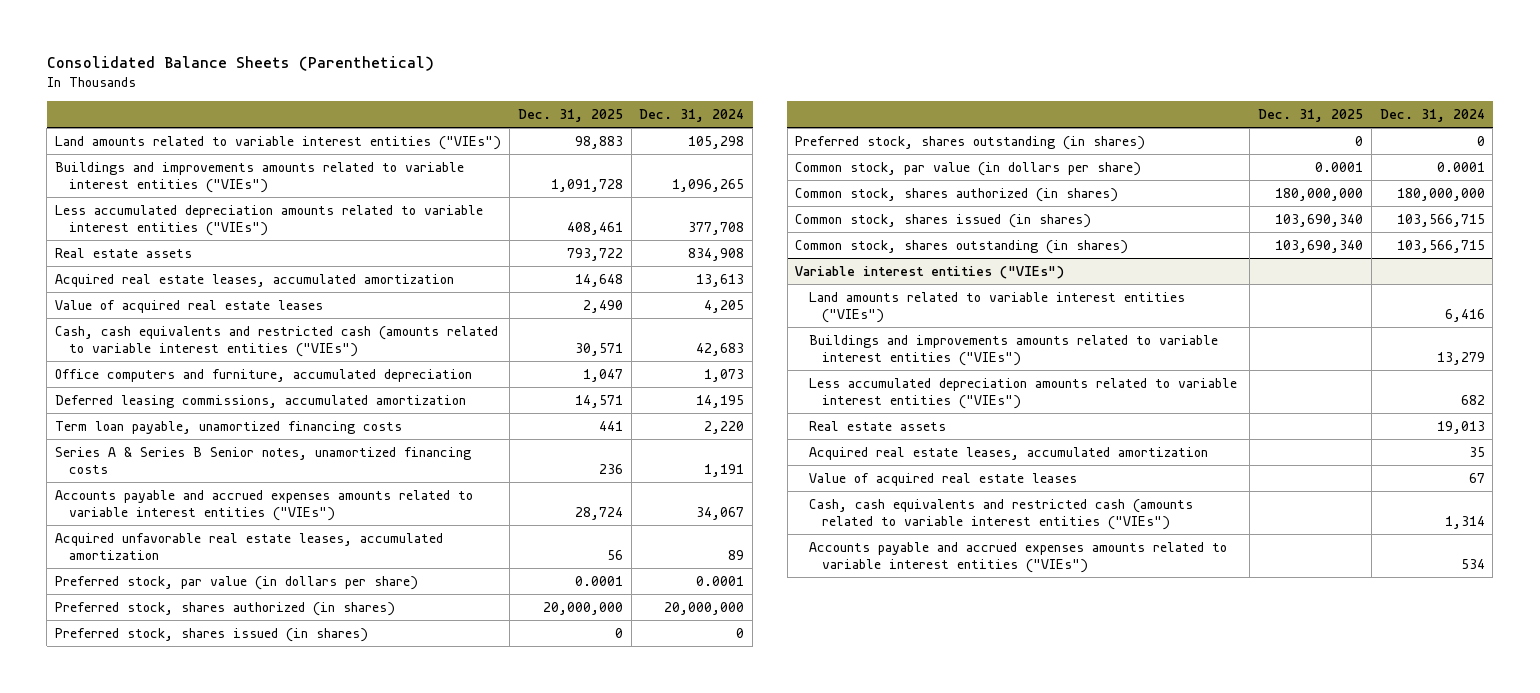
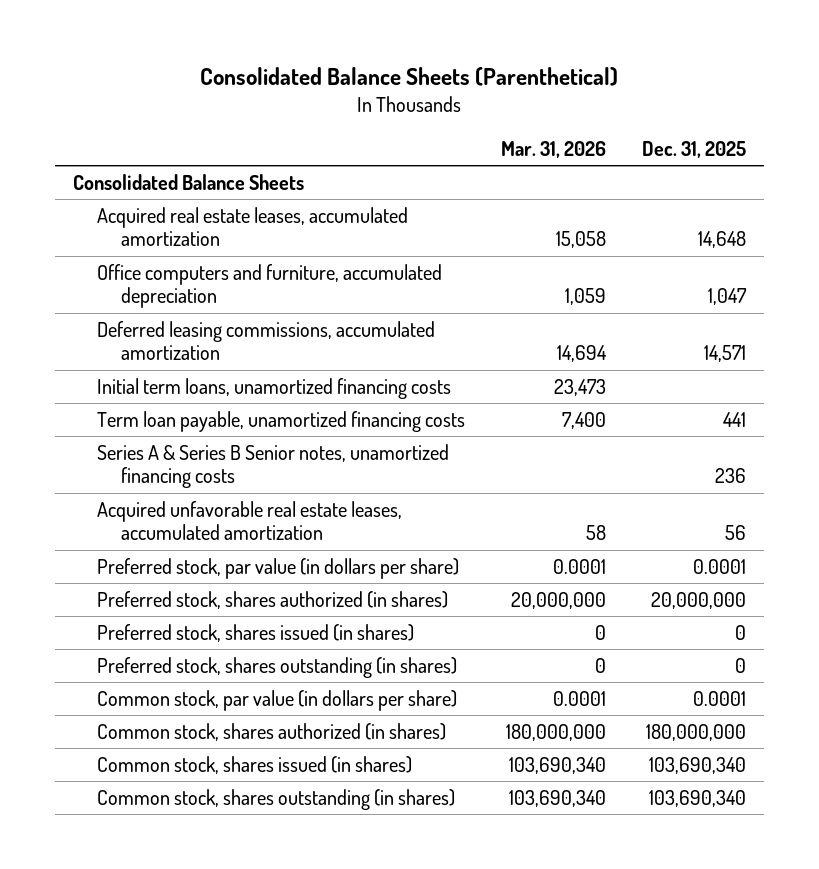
[639,108,745,122] Dec. 31, 2024 -> none
none -> [501,141,607,159] Mar. 31, 2026
[55,135,502,150] Land amounts related to variable interest entities ("VIEs") -> none
[55,161,465,193] Buildings and improvements amounts related to variable interest entities ("VIEs") -> none
[55,204,484,236] Less accumulated depreciation amounts related to variable interest entities ("VIEs") -> none
[55,247,193,258] Real estate assets -> none
none -> [72,173,304,190] Consolidated Balance Sheets
[55,299,324,313] Value of acquired real estate leases -> none
[55,325,499,357] Cash, cash equivalents and restricted cash (amounts related to variable interest entities ("VIEs") -> none
none -> [97,377,452,399] Initial term loans, unamortized financing costs
[55,489,474,521] Accounts payable and accrued expenses amounts related to variable interest entities ("VIEs") -> none
[795,265,1065,279] Variable interest entities ("VIEs") -> none
[808,291,1185,323] Land amounts related to variable interest entities ("VIEs") -> none
[808,334,1218,366] Buildings and improvements amounts related to variable interest entities ("VIEs") -> none
[808,377,1237,409] Less accumulated depreciation amounts related to variable interest entities ("VIEs") -> none
[808,420,946,431] Real estate assets -> none
[808,446,1208,460] Acquired real estate leases, accumulated amortization -> none
[808,472,1077,486] Value of acquired real estate leases -> none
[808,498,1193,530] Cash, cash equivalents and restricted cash (amounts related to variable interest entities ("VIEs") -> none
[808,541,1227,573] Accounts payable and accrued expenses amounts related to variable interest entities ("VIEs") -> none

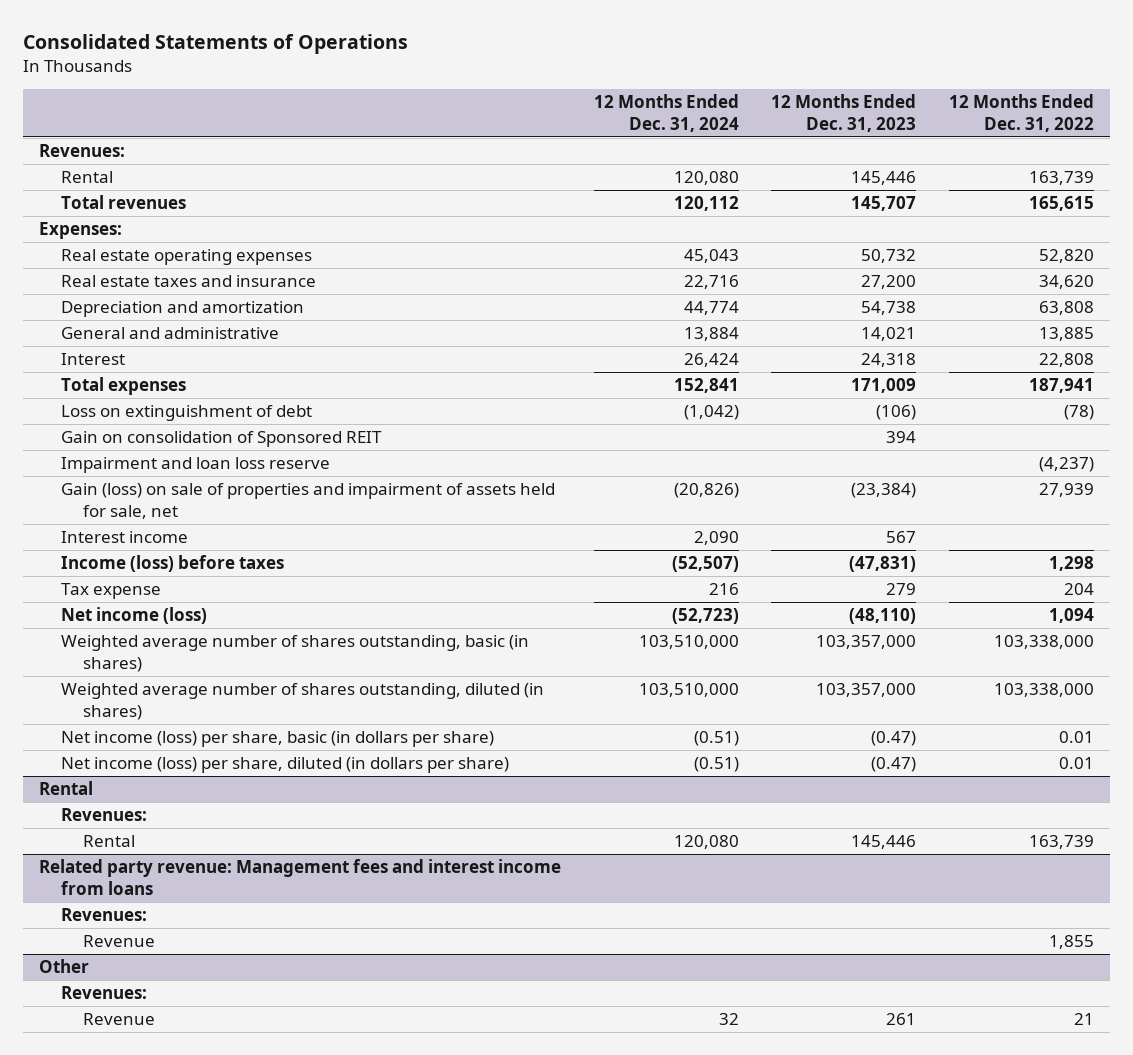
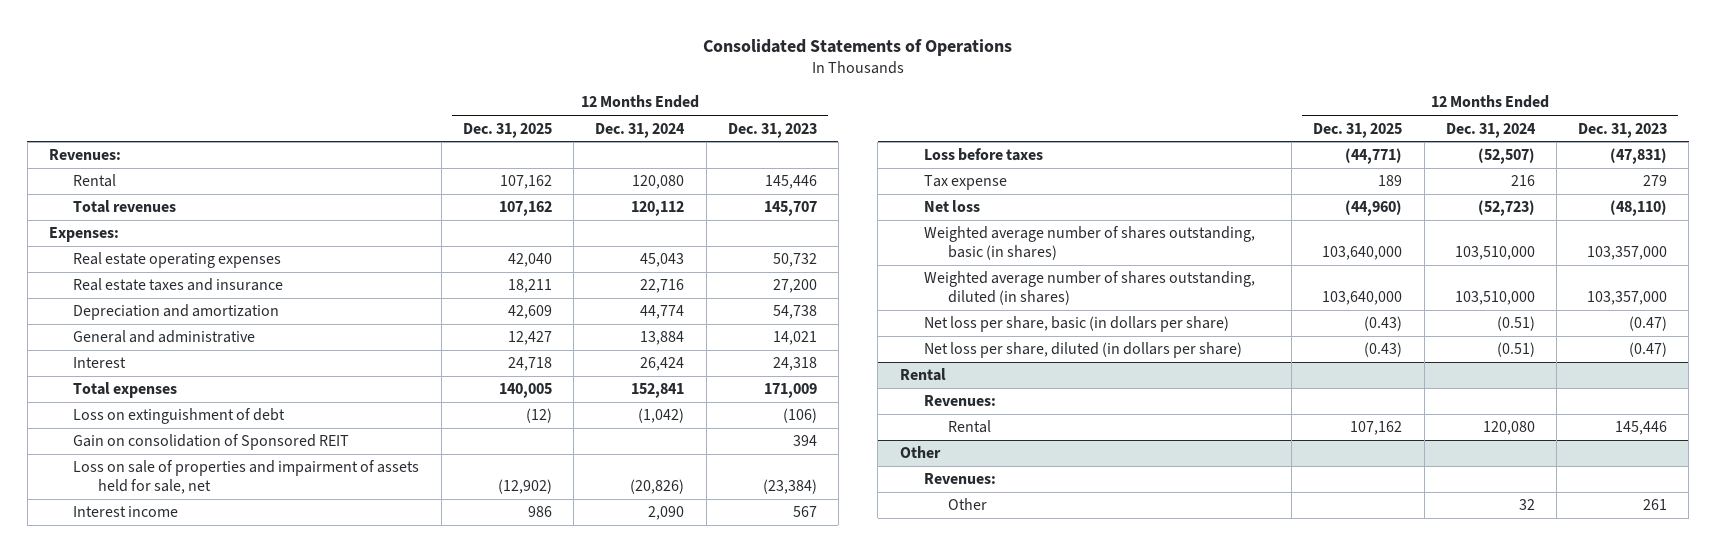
[948,94,1094,132] 12 Months Ended Dec. 31, 2022 -> none
none -> [462,122,552,138] Dec. 31, 2025
[61,457,331,474] Impairment and loan loss reserve -> none
[61,483,556,519] Gain (loss) on sale of properties and impairment of assets held for sale, net -> [73,460,420,495] Loss on sale of properties and impairment of assets held for sale, net
[61,555,285,573] Income (loss) before taxes -> [923,148,1043,162] Loss before taxes
[61,607,208,625] Net income (loss) -> [923,200,980,213] Net loss
[61,731,495,748] Net income (loss) per share, basic (in dollars per share) -> [923,316,1229,333] Net loss per share, basic (in dollars per share)
[61,757,510,774] Net income (loss) per share, diluted (in dollars per share) -> [923,342,1242,359] Net loss per share, diluted (in dollars per share)
[39,859,562,895] Related party revenue: Management fees and interest income from loans -> none
[61,908,148,922] Revenues: -> none
[82,935,155,948] Revenue -> none
[82,1013,155,1026] Revenue -> [948,498,988,511] Other

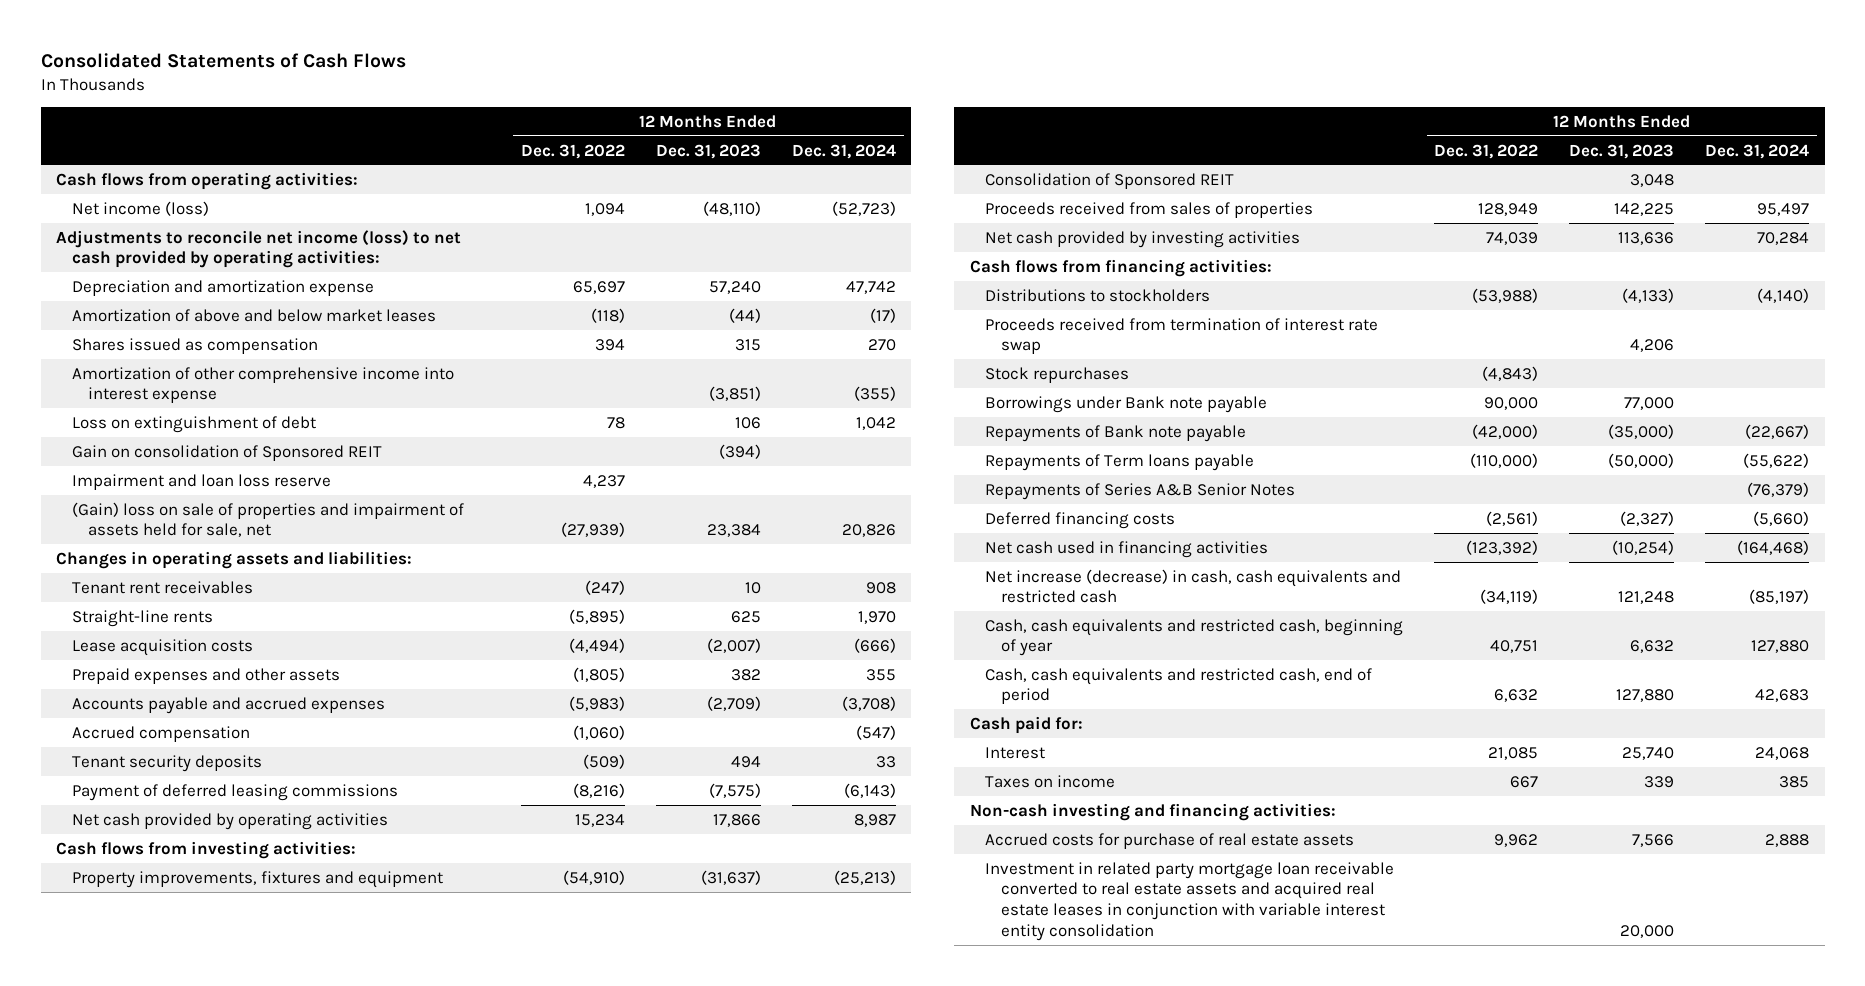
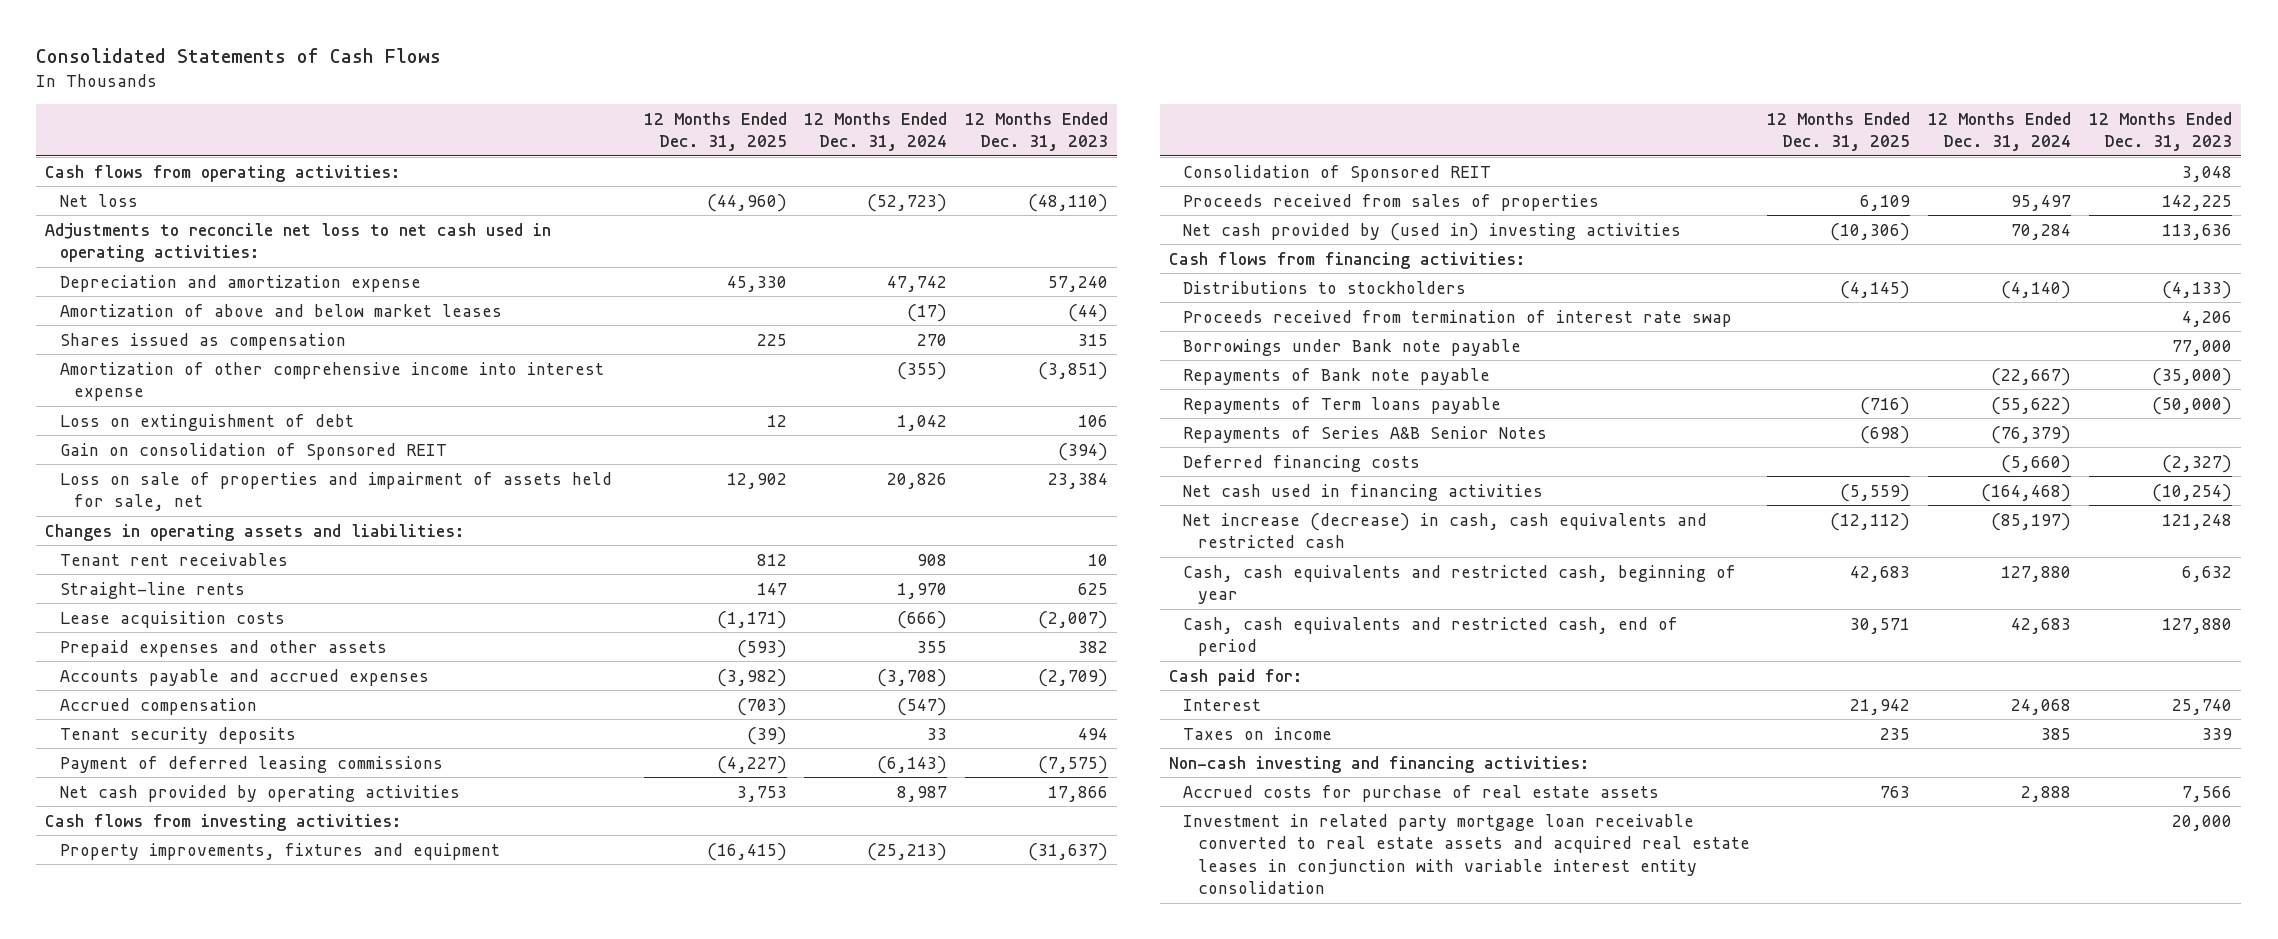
[520,143,625,159] Dec. 31, 2022 -> none
none -> [643,111,787,152] 12 Months Ended Dec. 31, 2025
[71,200,209,216] Net income (loss) -> [59,193,138,207] Net loss
[56,229,462,269] Adjustments to reconcile net income (loss) to net cash provided by operating activities: -> [45,222,552,263] Adjustments to reconcile net loss to net cash used in operating activities:
[71,473,331,490] Impairment and loan loss reserve -> none
[71,501,464,538] (Gain) loss on sale of properties and impairment of assets held for sale, net -> [59,471,612,512] Loss on sale of properties and impairment of assets held for sale, net
[985,230,1301,248] Net cash provided by investing activities -> [1183,222,1682,241] Net cash provided by (used in) investing activities
[985,366,1130,383] Stock repurchases -> none

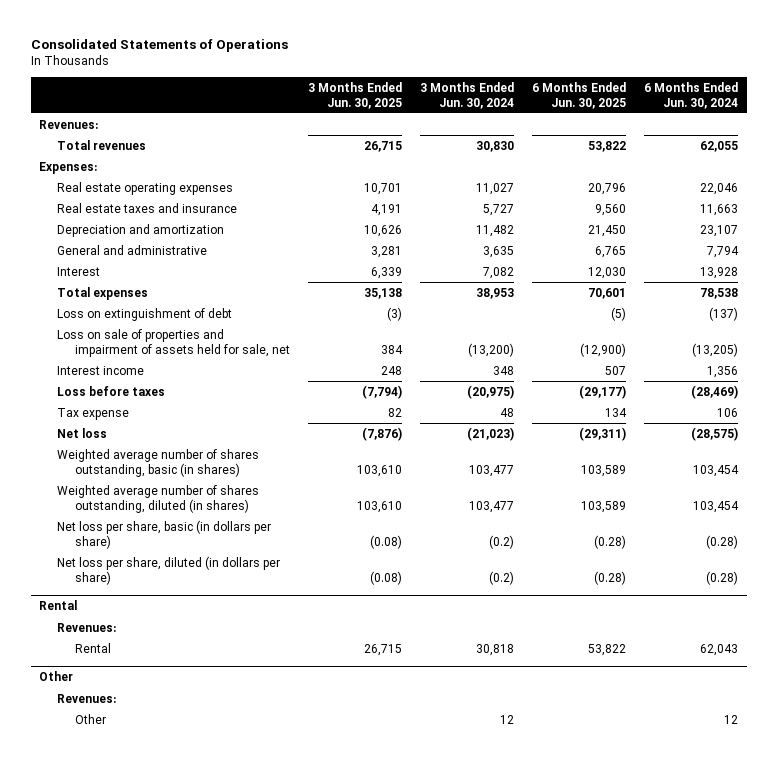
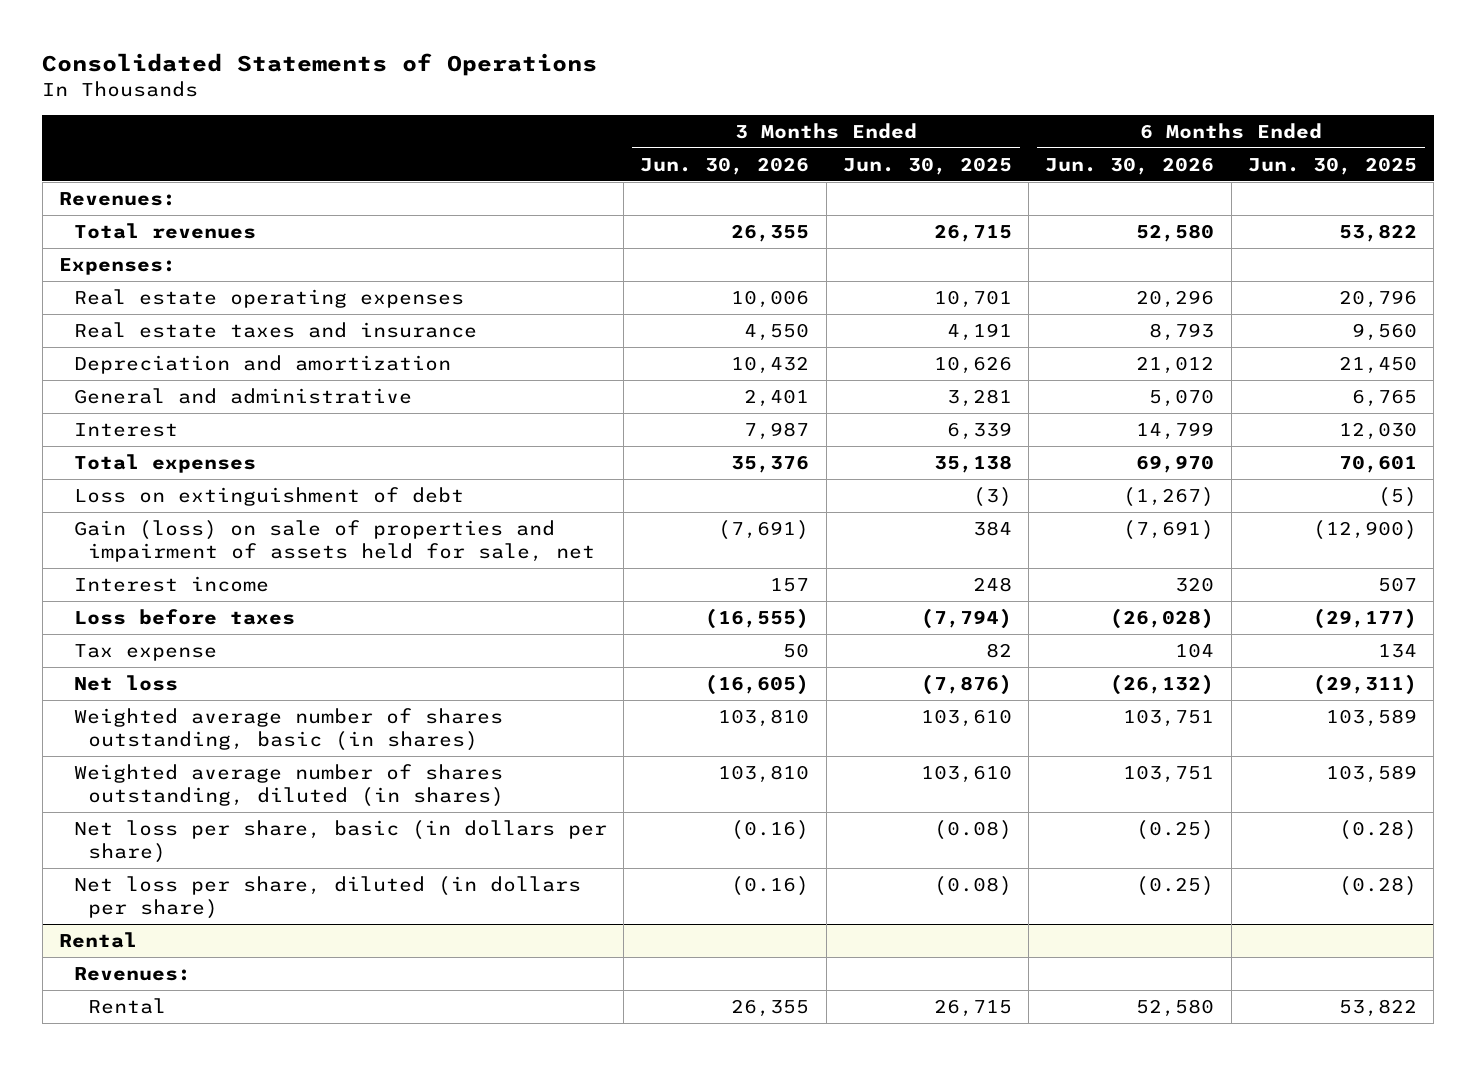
[420,81,515,109] 3 Months Ended Jun. 30, 2024 -> none
[643,81,738,109] 6 Months Ended Jun. 30, 2024 -> none
none -> [640,156,810,175] Jun. 30, 2026
none -> [1045,156,1215,175] Jun. 30, 2026
[57,328,291,357] Loss on sale of properties and impairment of assets held for sale, net -> [73,519,596,562] Gain (loss) on sale of properties and impairment of assets held for sale, net
[39,671,74,682] Other -> none
[57,693,117,703] Revenues: -> none
[75,713,107,724] Other -> none

